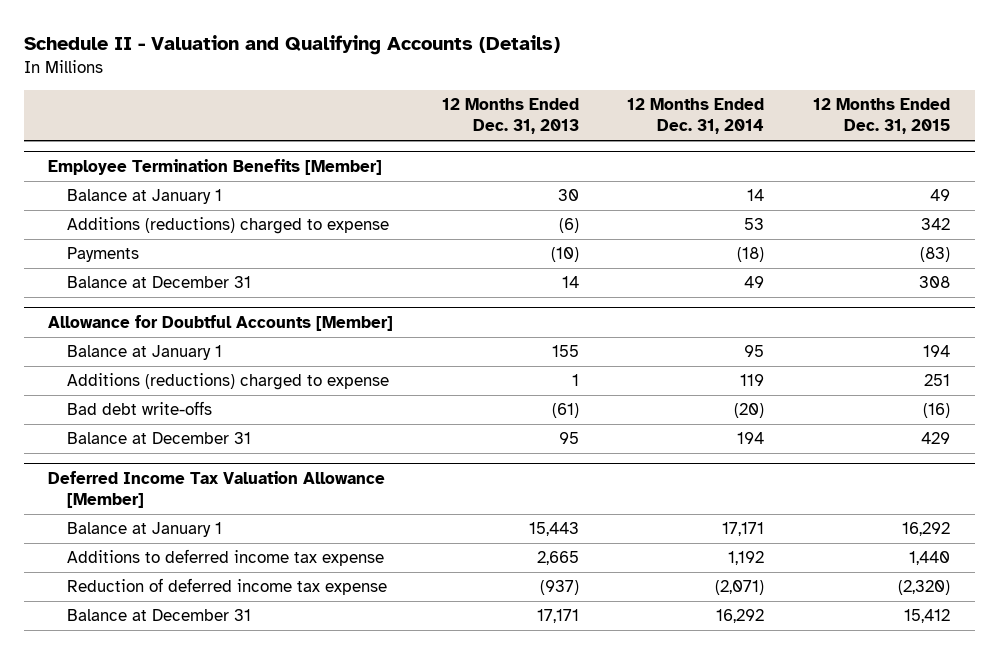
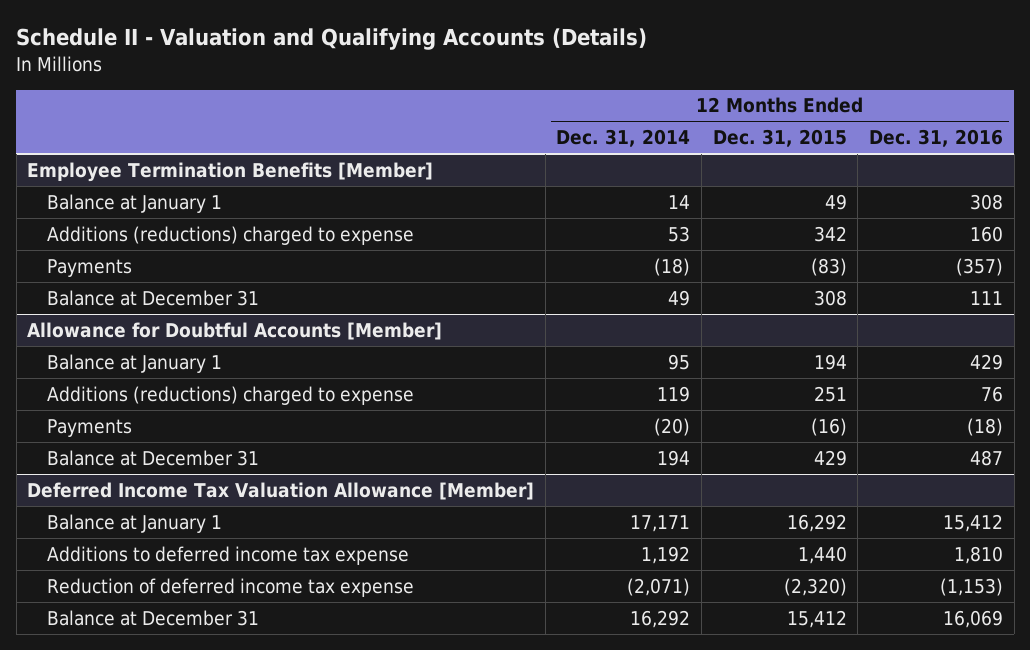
[441,98,579,135] 12 Months Ended Dec. 31, 2013 -> none
none -> [869,129,1004,148] Dec. 31, 2016
[66,401,212,416] Bad debt write-offs -> [46,418,132,437] Payments

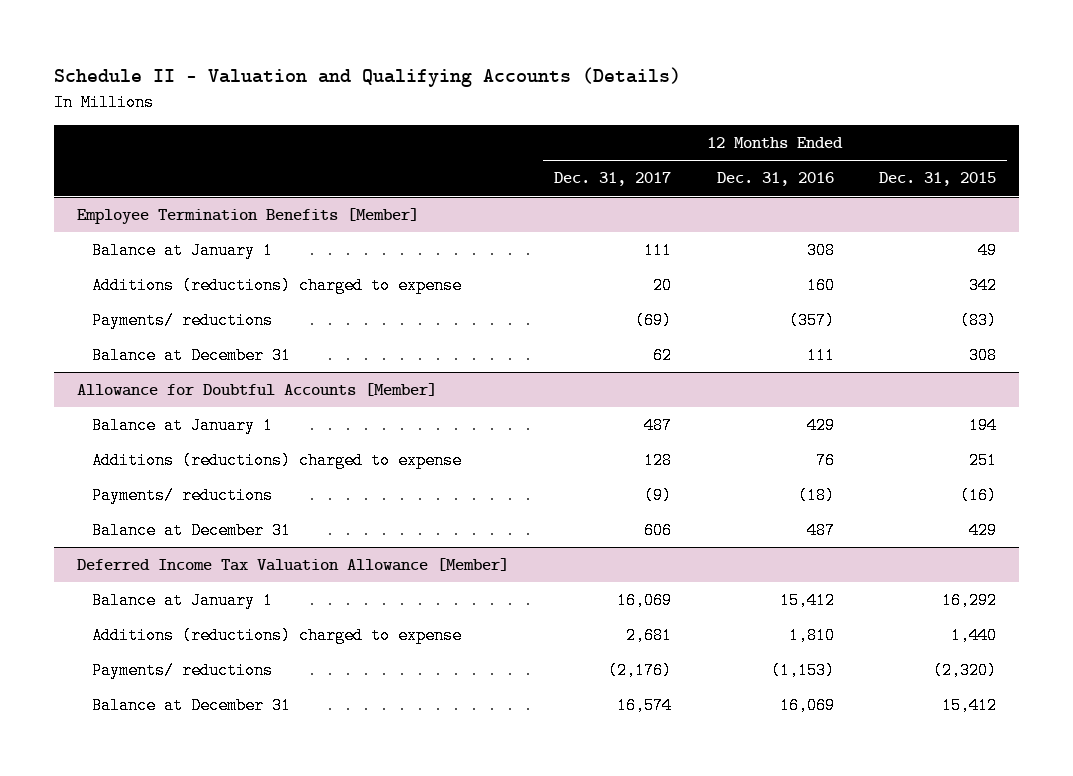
[556,129,691,148] Dec. 31, 2014 -> none
none -> [554,172,672,187] Dec. 31, 2017
[46,258,132,277] Payments -> [92,312,274,330] Payments/ reductions
[46,418,132,437] Payments -> [92,487,274,505] Payments/ reductions
[46,545,409,565] Additions to deferred income tax expense -> [92,627,463,645] Additions (reductions) charged to expense
[46,577,414,597] Reduction of deferred income tax expense -> [92,662,274,680] Payments/ reductions

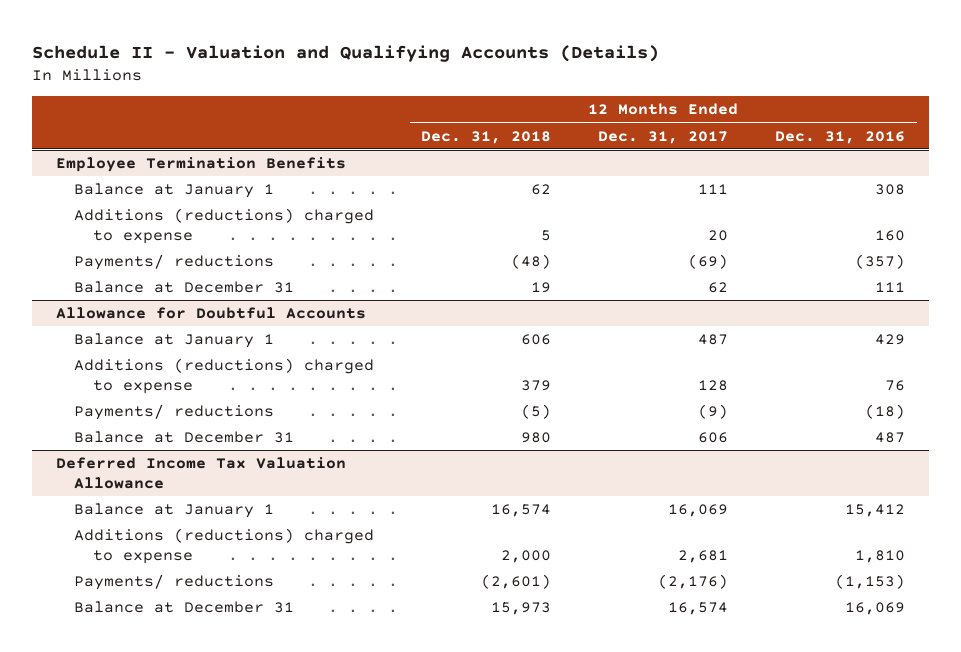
[879,172,997,187] Dec. 31, 2015 -> none
none -> [421,130,552,144] Dec. 31, 2018
[77,208,420,225] Employee Termination Benefits [Member] -> [55,156,346,172] Employee Termination Benefits
[77,383,438,397] Allowance for Doubtful Accounts [Member] -> [55,306,366,319] Allowance for Doubtful Accounts
[77,558,510,572] Deferred Income Tax Valuation Allowance [Member] -> [55,456,346,489] Deferred Income Tax Valuation Allowance

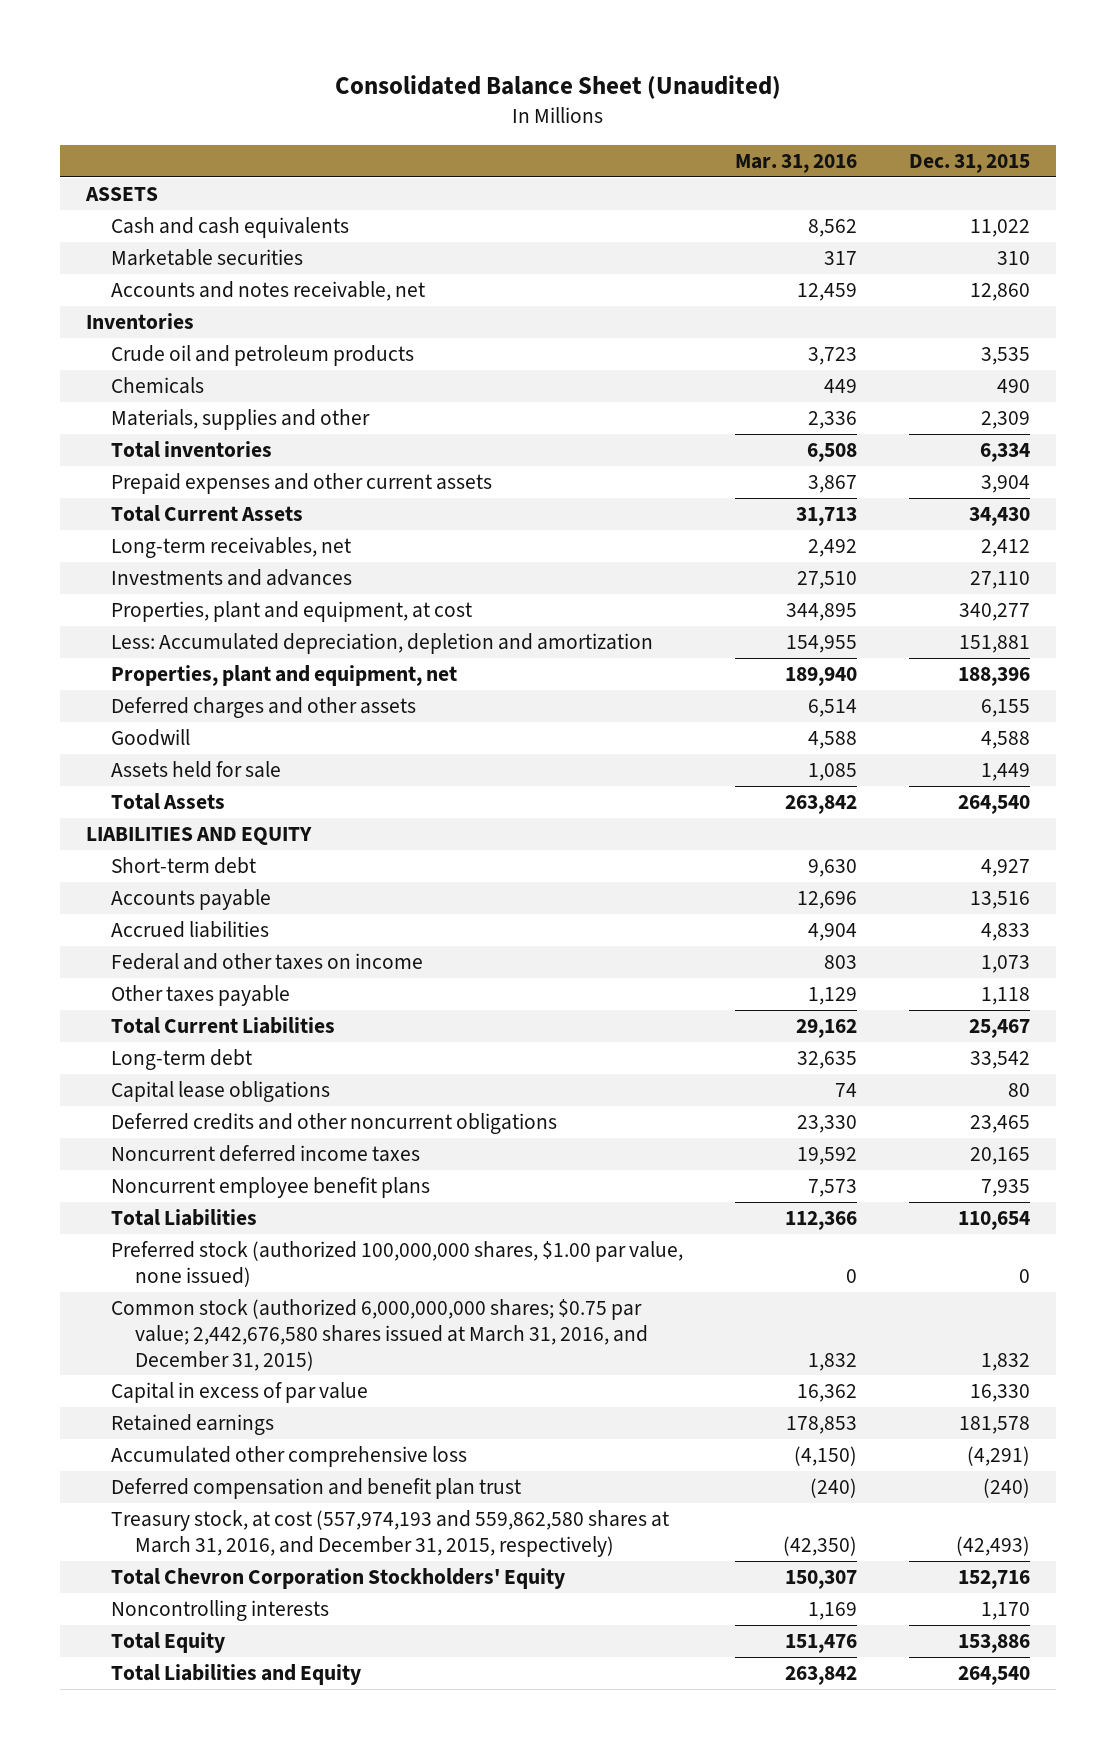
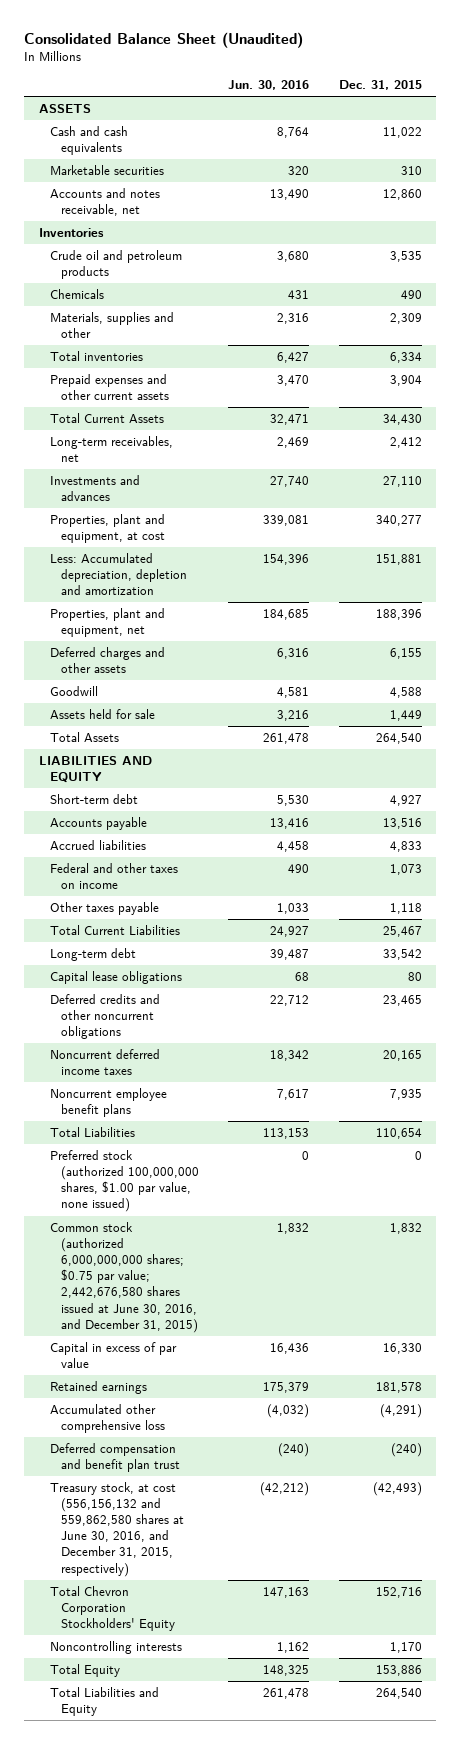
[734,154,857,174] Mar. 31, 2016 -> none
none -> [228,80,310,91] Jun. 30, 2016
[110,1299,649,1371] Common stock (authorized 6,000,000,000 shares; $0.75 par value; 2,442,676,580 shares issued at March 31, 2016, and December 31, 2015) -> [50,1221,199,1333] Common stock (authorized 6,000,000,000 shares; $0.75 par value; 2,442,676,580 shares issued at June 30, 2016, and December 31, 2015)
[110,1510,669,1557] Treasury stock, at cost (557,974,193 and 559,862,580 shares at March 31, 2016, and December 31, 2015, respectively) -> [50,1481,185,1577] Treasury stock, at cost (556,156,132 and 559,862,580 shares at June 30, 2016, and December 31, 2015, respectively)

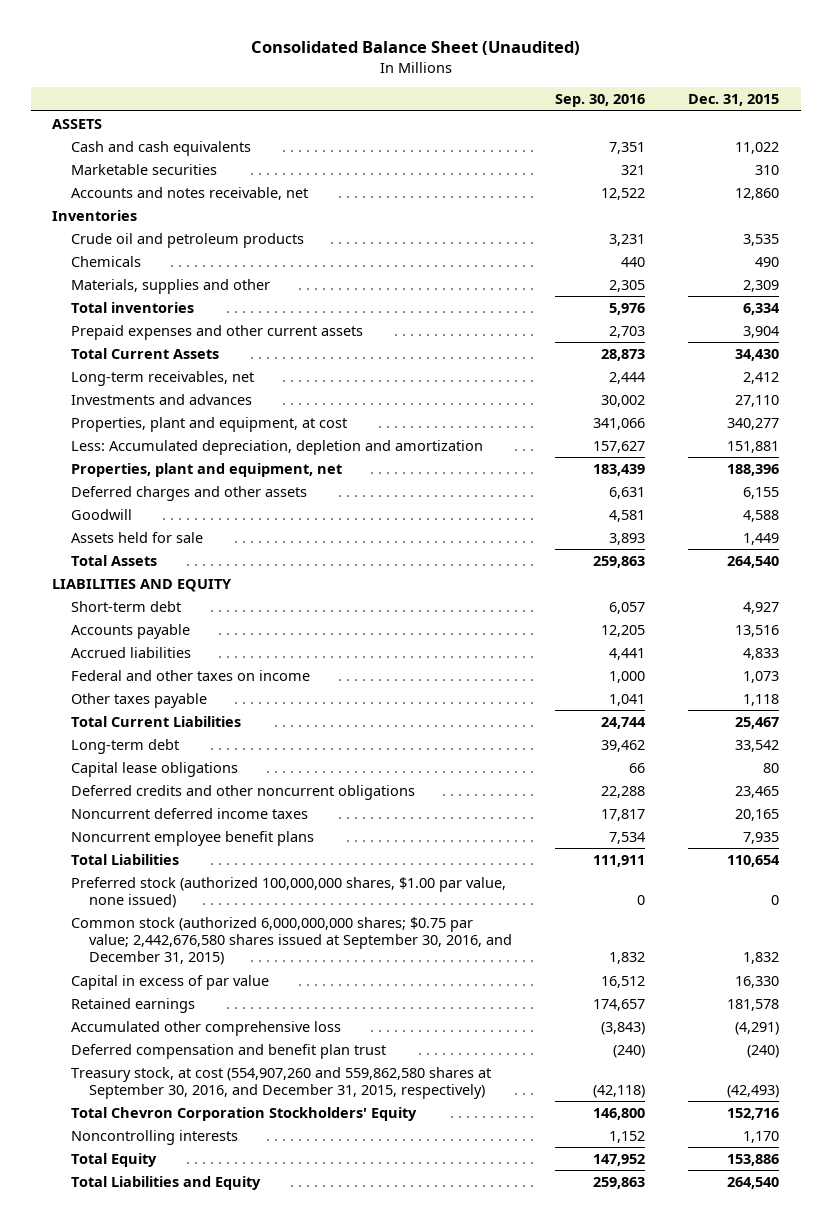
[228,80,310,91] Jun. 30, 2016 -> none
none -> [555,94,646,108] Sep. 30, 2016
[50,1221,199,1333] Common stock (authorized 6,000,000,000 shares; $0.75 par value; 2,442,676,580 shares issued at June 30, 2016, and December 31, 2015) -> [70,916,513,966] Common stock (authorized 6,000,000,000 shares; $0.75 par value; 2,442,676,580 shares issued at September 30, 2016, and December 31, 2015)
[50,1481,185,1577] Treasury stock, at cost (556,156,132 and 559,862,580 shares at June 30, 2016, and December 31, 2015, respectively) -> [70,1066,491,1100] Treasury stock, at cost (554,907,260 and 559,862,580 shares at September 30, 2016, and December 31, 2015, respectively)

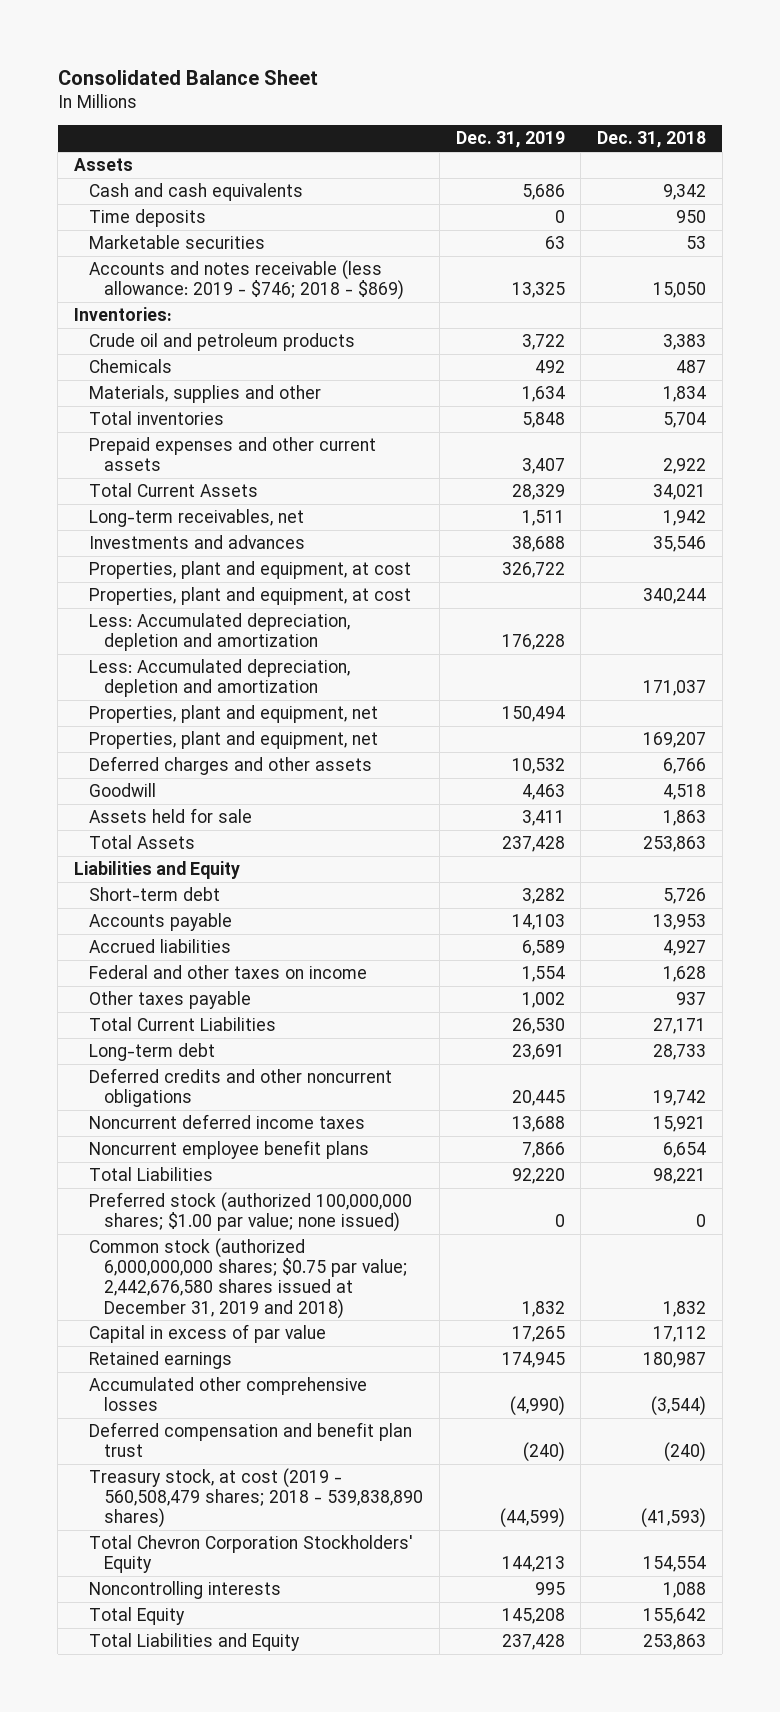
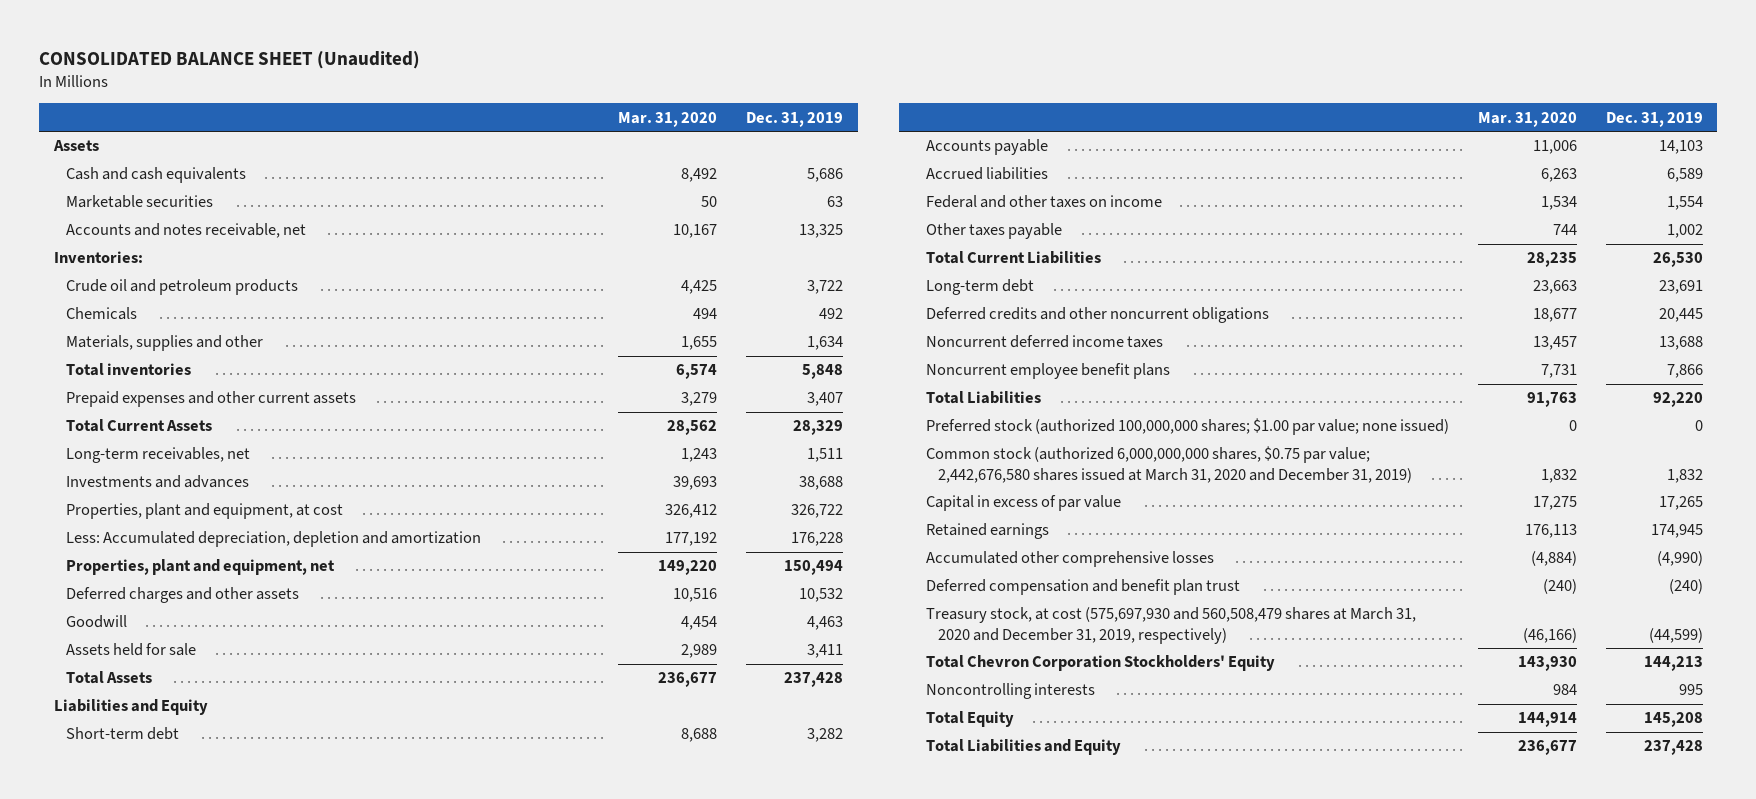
[57,69,318,85] Consolidated Balance Sheet -> [39,50,421,69] CONSOLIDATED BALANCE SHEET (Unaudited)
[597,131,707,149] Dec. 31, 2018 -> none
none -> [618,111,718,127] Mar. 31, 2020
[89,208,207,227] Time deposits -> none
[89,259,405,301] Accounts and notes receivable (less allowance: 2019 - $746; 2018 - $869) -> [66,223,307,239] Accounts and notes receivable, net
[89,586,412,605] Properties, plant and equipment, at cost -> none
[89,658,351,698] Less: Accumulated depreciation, depletion and amortization -> none
[89,730,379,749] Properties, plant and equipment, net -> none
[89,1237,408,1319] Common stock (authorized 6,000,000,000 shares; $0.75 par value; 2,442,676,580 shares issued at December 31, 2019 and 2018) -> [925,446,1413,483] Common stock (authorized 6,000,000,000 shares, $0.75 par value; 2,442,676,580 shares issued at March 31, 2020 and December 31, 2019)
[89,1467,424,1529] Treasury stock, at cost (2019 - 560,508,479 shares; 2018 - 539,838,890 shares) -> [925,607,1416,644] Treasury stock, at cost (575,697,930 and 560,508,479 shares at March 31, 2020 and December 31, 2019, respectively)

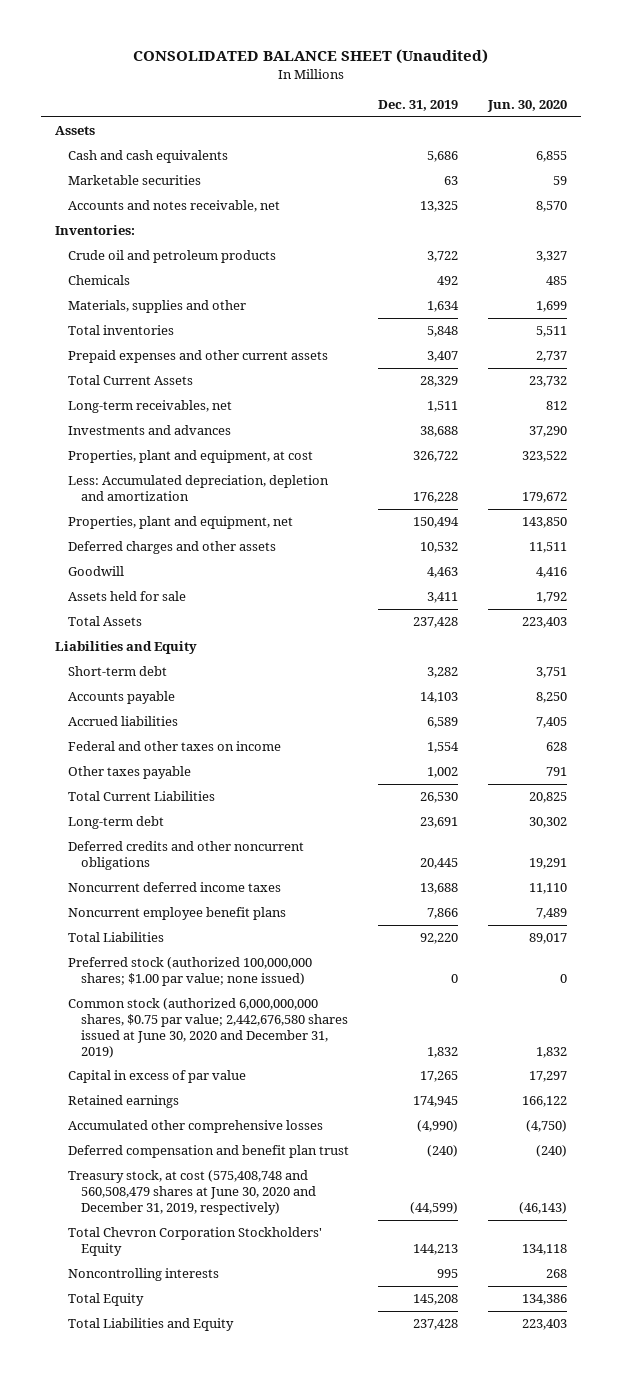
[618,111,718,127] Mar. 31, 2020 -> none
none -> [486,100,567,113] Jun. 30, 2020
[925,446,1413,483] Common stock (authorized 6,000,000,000 shares, $0.75 par value; 2,442,676,580 shares issued at March 31, 2020 and December 31, 2019) -> [68,998,349,1058] Common stock (authorized 6,000,000,000 shares, $0.75 par value; 2,442,676,580 shares issued at June 30, 2020 and December 31, 2019)
[925,607,1416,644] Treasury stock, at cost (575,697,930 and 560,508,479 shares at March 31, 2020 and December 31, 2019, respectively) -> [68,1170,317,1215] Treasury stock, at cost (575,408,748 and 560,508,479 shares at June 30, 2020 and December 31, 2019, respectively)

